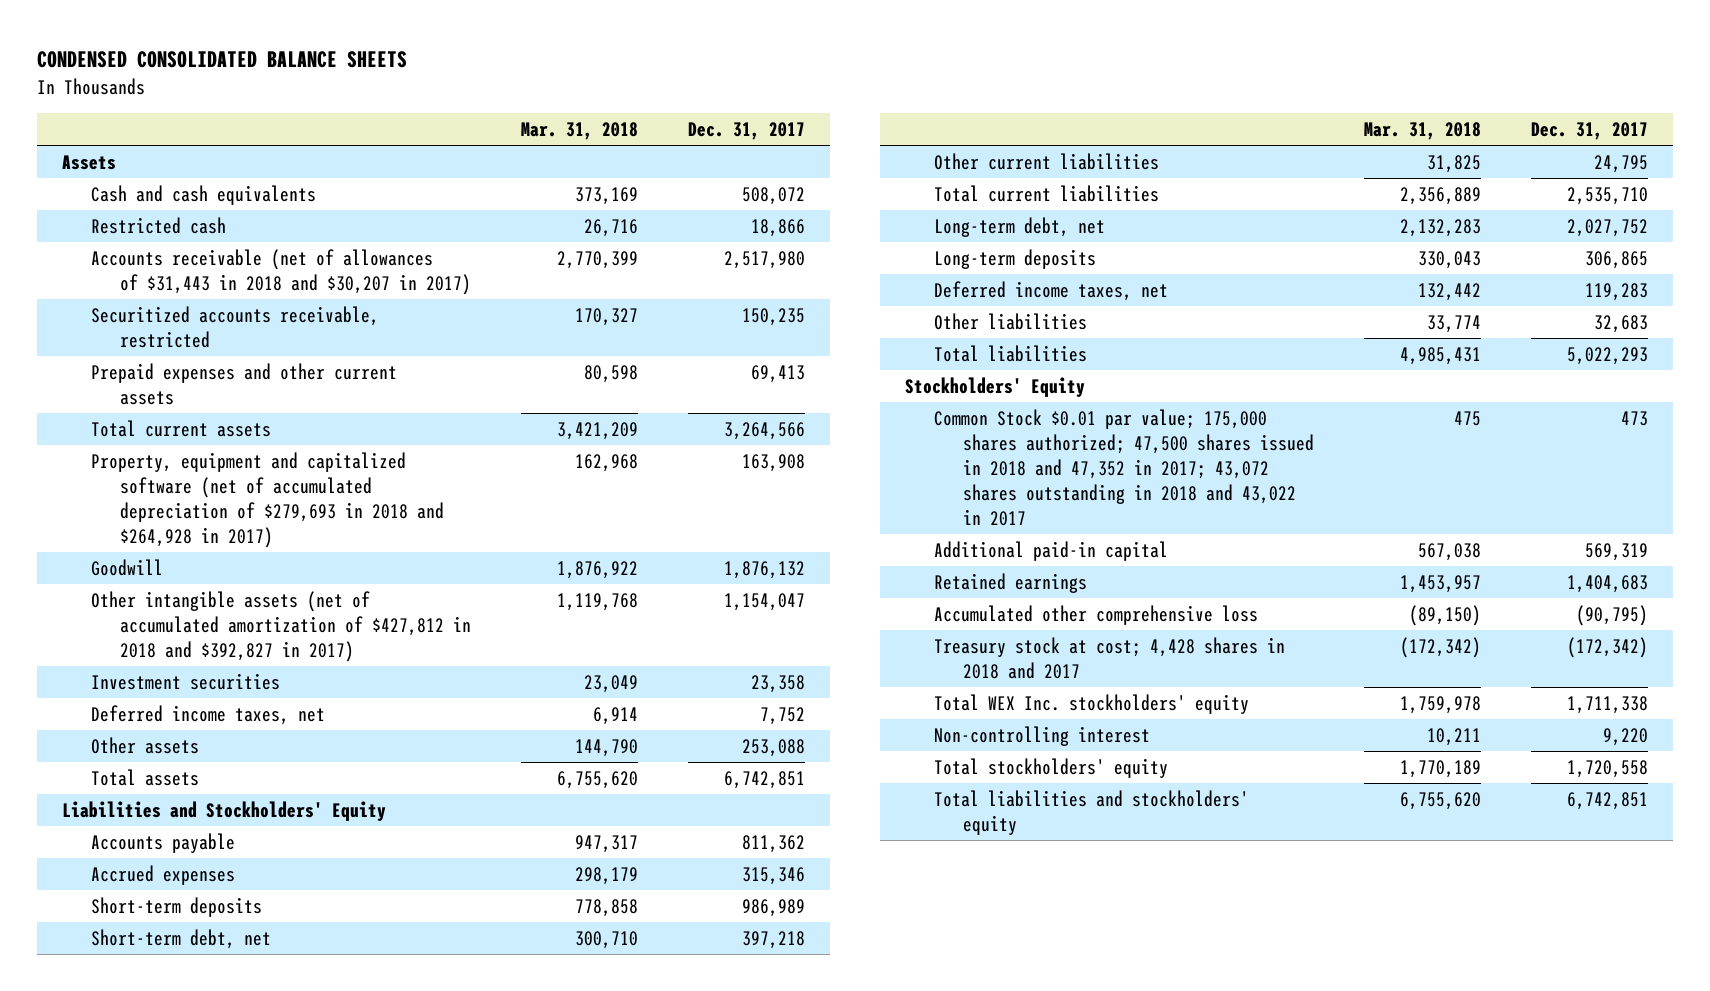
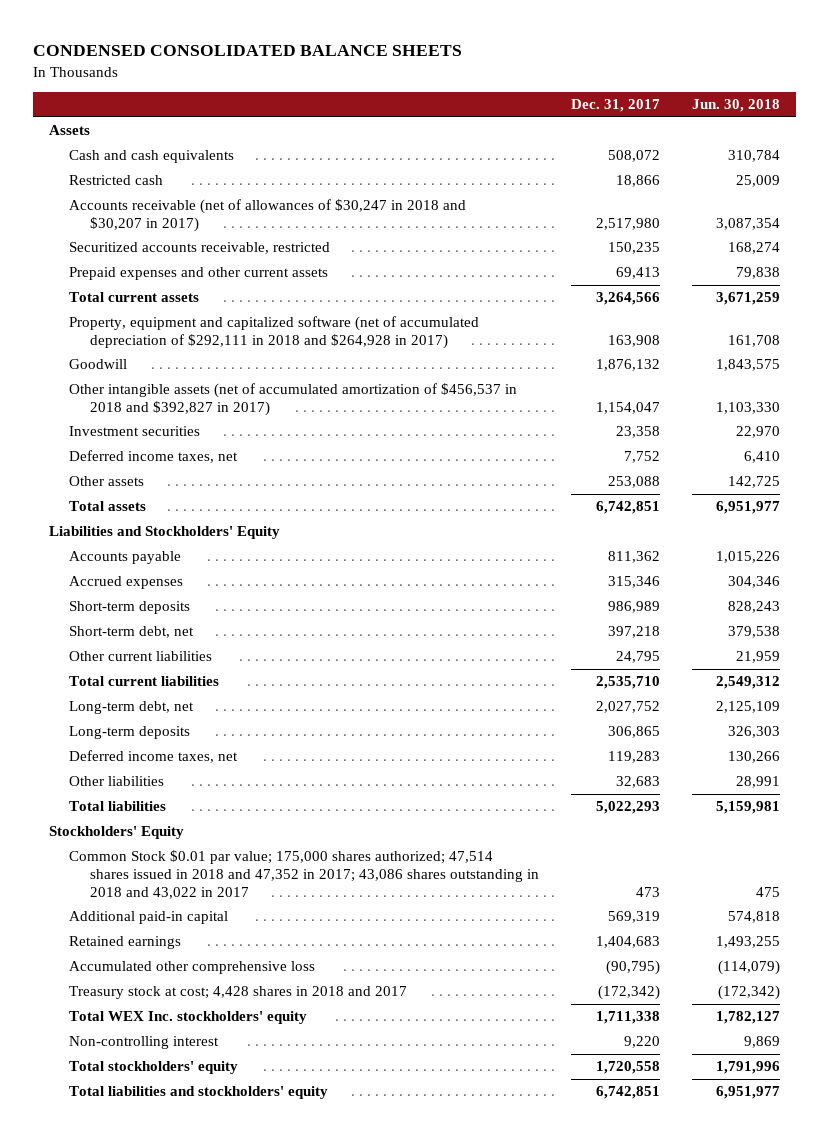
[521,122,639,141] Mar. 31, 2018 -> none
none -> [691,99,780,113] Jun. 30, 2018
[90,248,472,295] Accounts receivable (net of allowances of $31,443 in 2018 and $30,207 in 2017) -> [69,199,467,232] Accounts receivable (net of allowances of $30,247 in 2018 and $30,207 in 2017)
[90,451,445,548] Property, equipment and capitalized software (net of accumulated depreciation of $279,693 in 2018 and $264,928 in 2017) -> [69,316,480,349] Property, equipment and capitalized software (net of accumulated depreciation of $292,111 in 2018 and $264,928 in 2017)
[90,590,472,662] Other intangible assets (net of accumulated amortization of $427,812 in 2018 and $392,827 in 2017) -> [69,383,518,416] Other intangible assets (net of accumulated amortization of $456,537 in 2018 and $392,827 in 2017)
[933,408,1314,526] Common Stock $0.01 par value; 175,000 shares authorized; 47,500 shares issued in 2018 and 47,352 in 2017; 43,072 shares outstanding in 2018 and 43,022 in 2017 -> [69,850,539,899] Common Stock $0.01 par value; 175,000 shares authorized; 47,514 shares issued in 2018 and 47,352 in 2017; 43,086 shares outstanding in 2018 and 43,022 in 2017

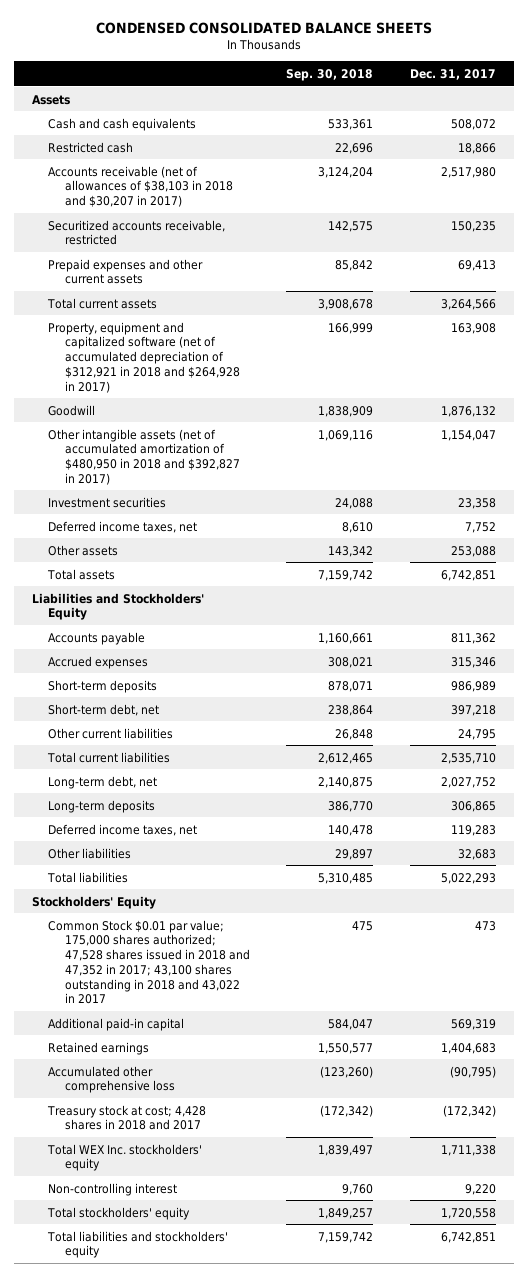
[691,99,780,113] Jun. 30, 2018 -> none
none -> [286,68,374,81] Sep. 30, 2018
[69,199,467,232] Accounts receivable (net of allowances of $30,247 in 2018 and $30,207 in 2017) -> [48,165,233,208] Accounts receivable (net of allowances of $38,103 in 2018 and $30,207 in 2017)
[69,316,480,349] Property, equipment and capitalized software (net of accumulated depreciation of $292,111 in 2018 and $264,928 in 2017) -> [48,321,240,393] Property, equipment and capitalized software (net of accumulated depreciation of $312,921 in 2018 and $264,928 in 2017)
[69,383,518,416] Other intangible assets (net of accumulated amortization of $456,537 in 2018 and $392,827 in 2017) -> [48,428,240,485] Other intangible assets (net of accumulated amortization of $480,950 in 2018 and $392,827 in 2017)
[69,850,539,899] Common Stock $0.01 par value; 175,000 shares authorized; 47,514 shares issued in 2018 and 47,352 in 2017; 43,086 shares outstanding in 2018 and 43,022 in 2017 -> [48,919,250,1005] Common Stock $0.01 par value; 175,000 shares authorized; 47,528 shares issued in 2018 and 47,352 in 2017; 43,100 shares outstanding in 2018 and 43,022 in 2017

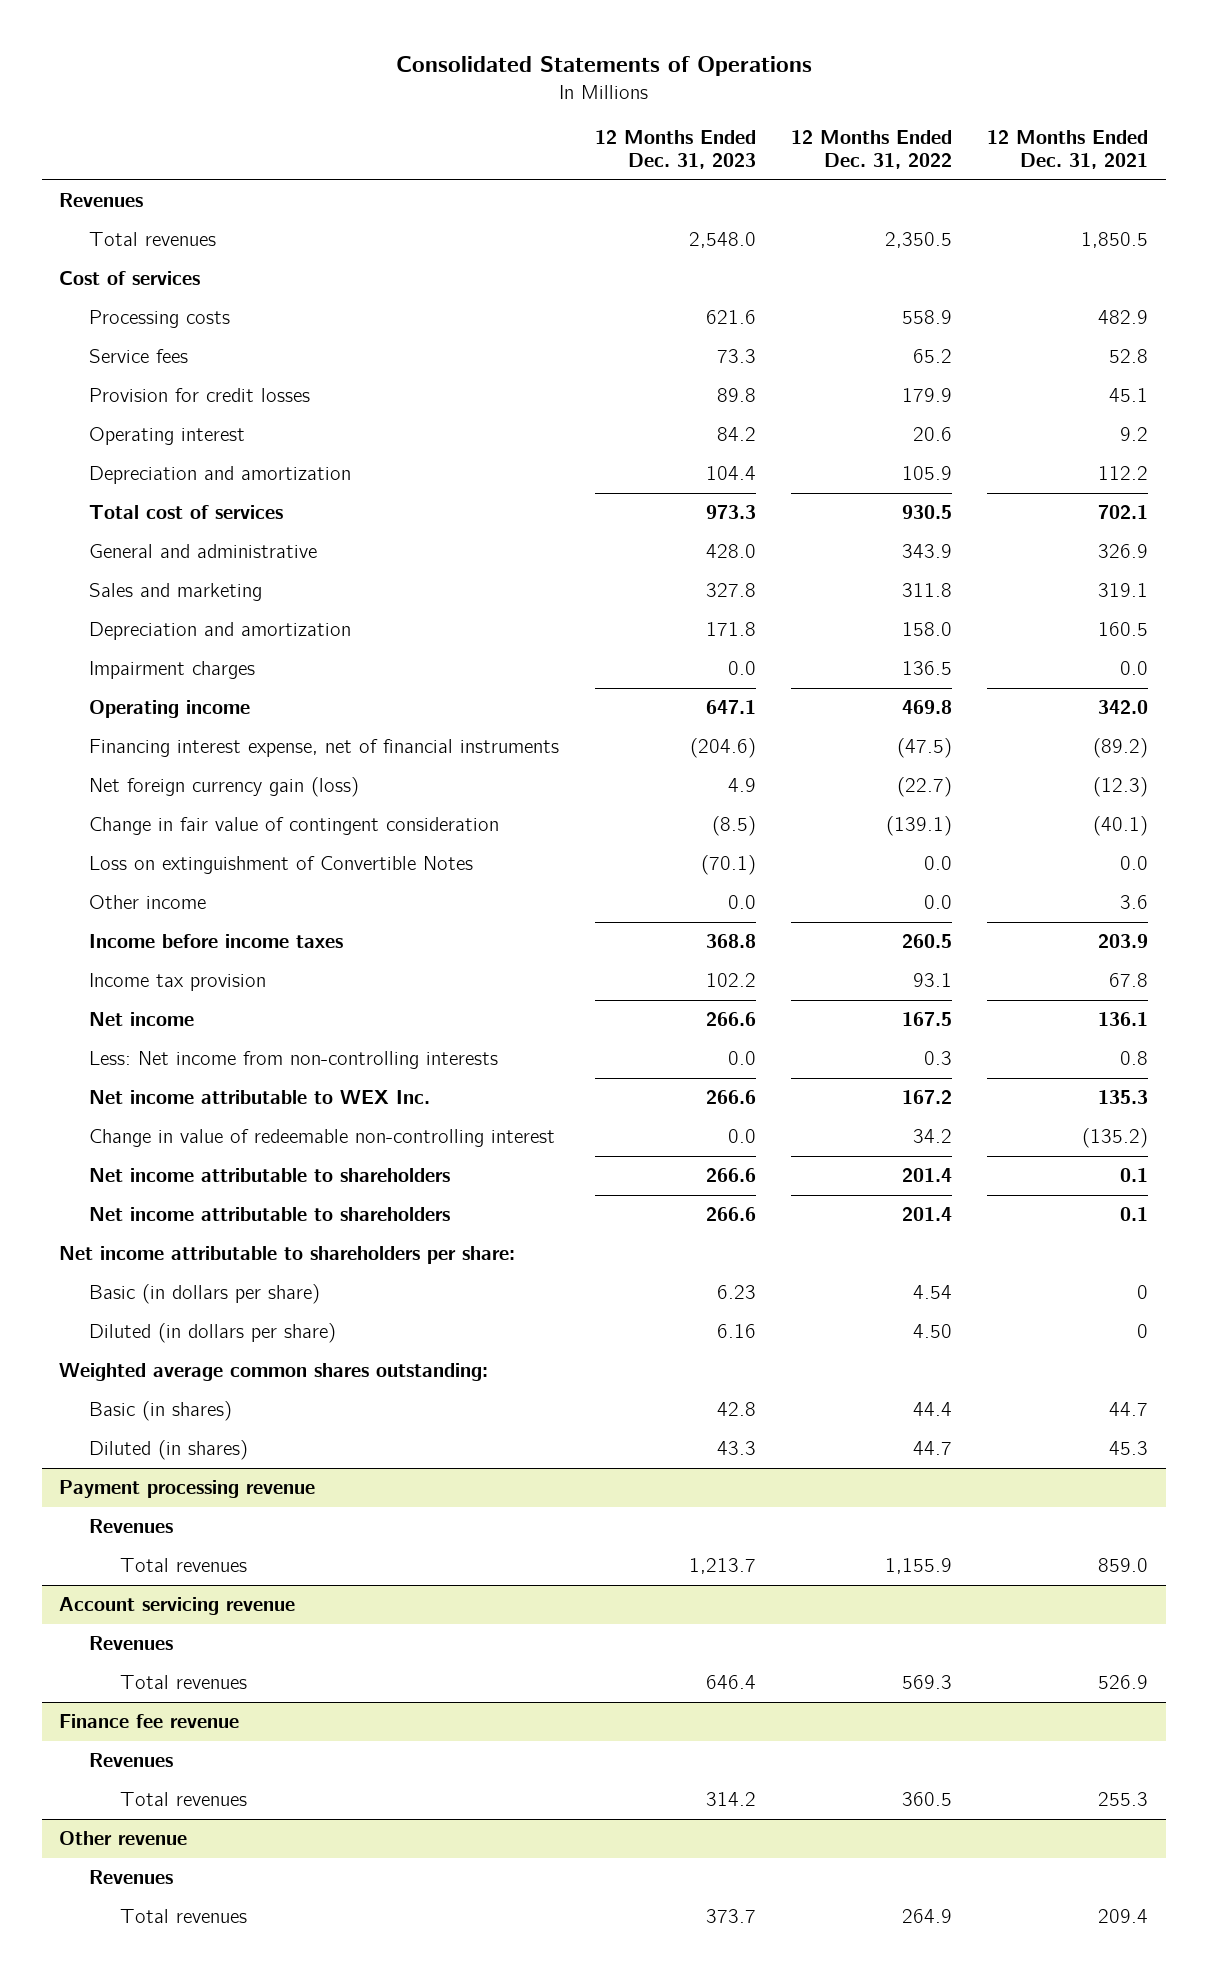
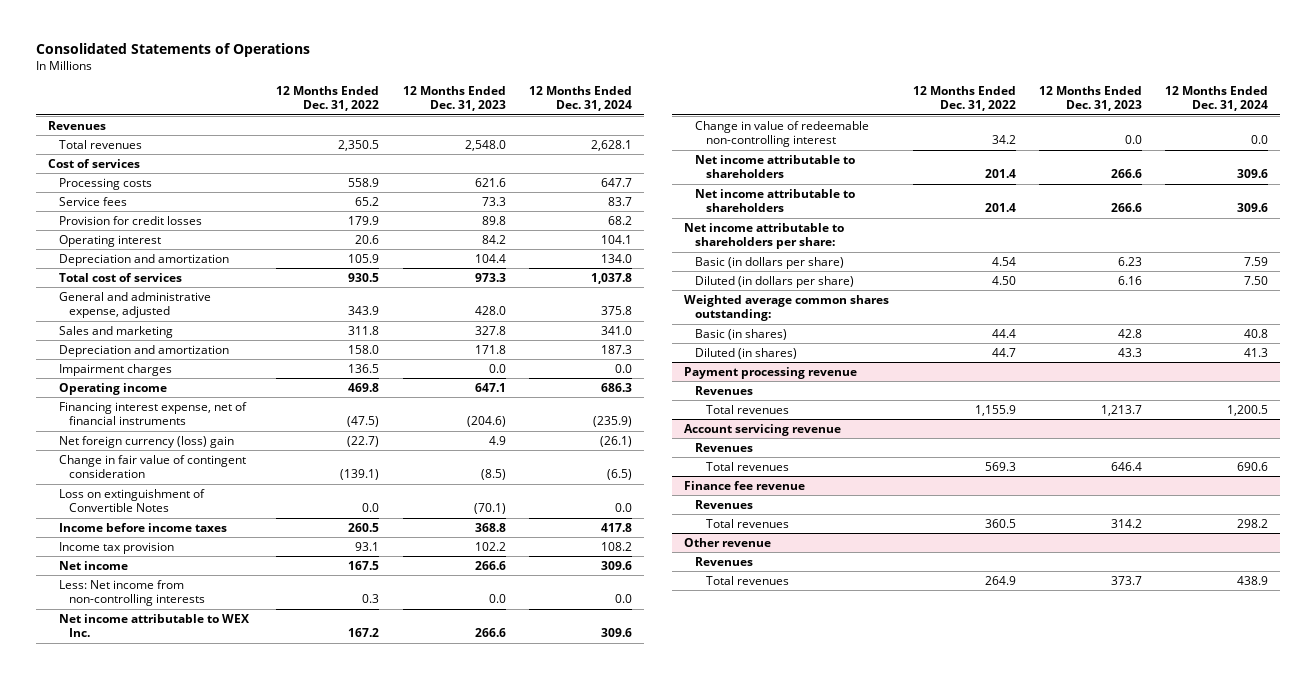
[987,130,1149,170] 12 Months Ended Dec. 31, 2021 -> none
none -> [528,85,632,112] 12 Months Ended Dec. 31, 2024
[89,544,318,559] General and administrative -> [58,291,211,319] General and administrative expense, adjusted
[89,777,360,798] Net foreign currency gain (loss) -> [58,435,234,448] Net foreign currency (loss) gain
[89,895,207,910] Other income -> none

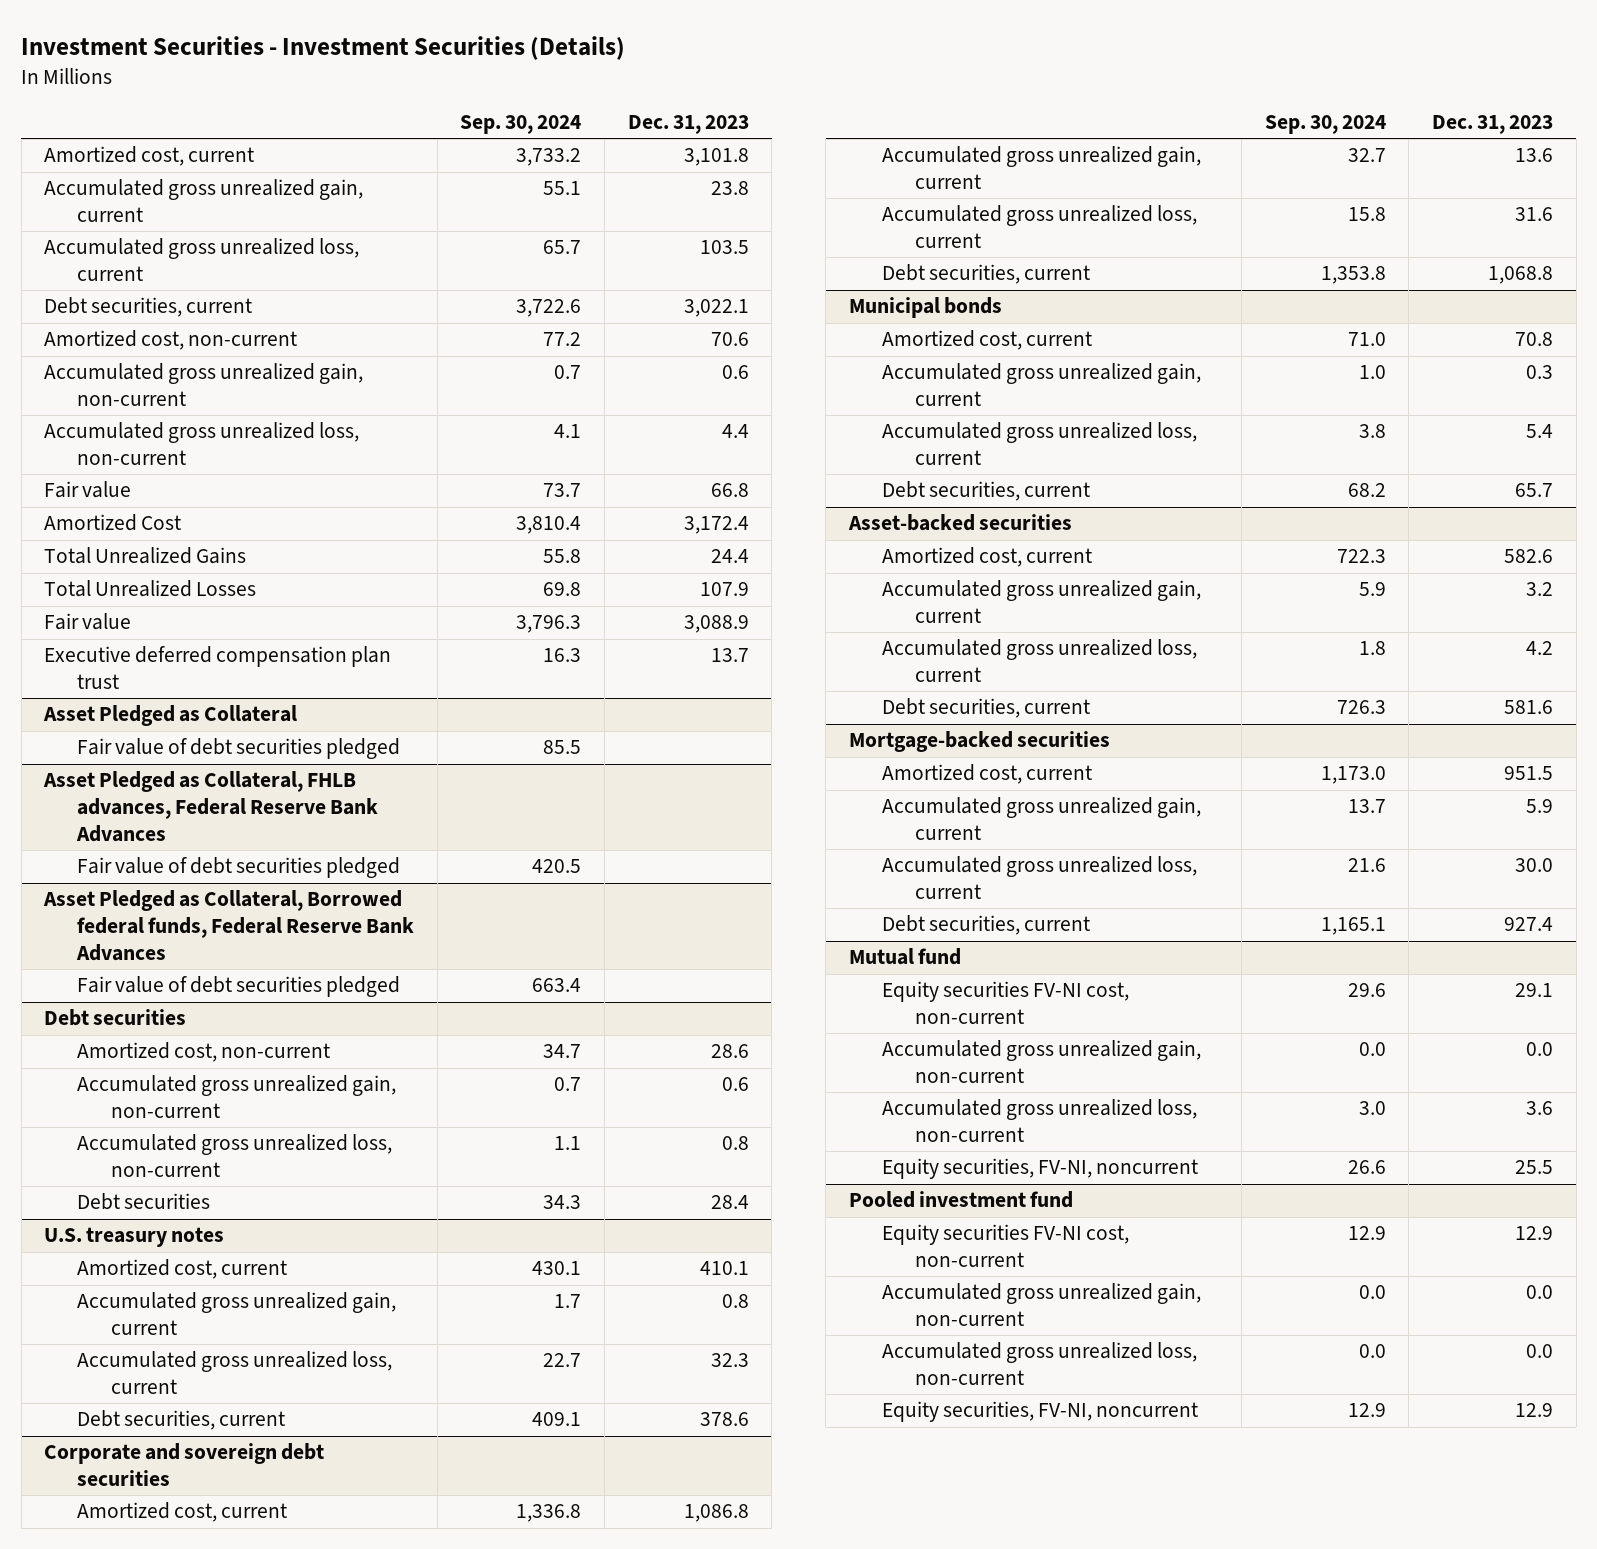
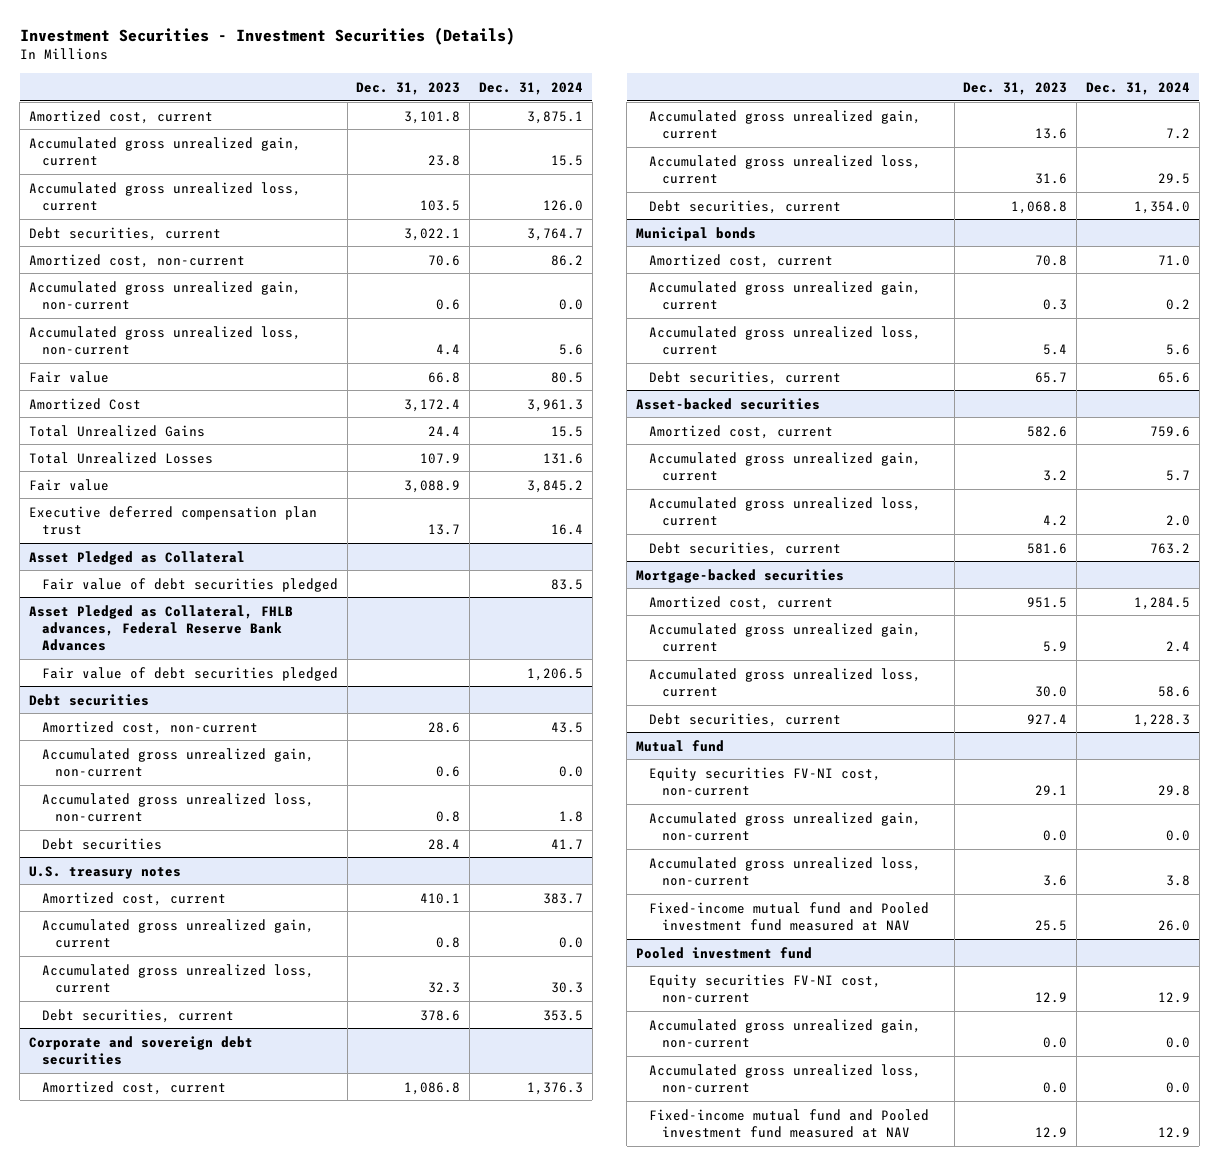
[460,114,582,134] Sep. 30, 2024 -> none
none -> [478,81,583,95] Dec. 31, 2024
[43,890,415,961] Asset Pledged as Collateral, Borrowed federal funds, Federal Reserve Bank Advances -> none
[77,976,401,998] Fair value of debt securities pledged -> none
[881,1158,1198,1180] Equity securities, FV-NI, noncurrent -> [648,901,929,931] Fixed-income mutual fund and Pooled investment fund measured at NAV
[881,1401,1198,1423] Equity securities, FV-NI, noncurrent -> [648,1108,929,1138] Fixed-income mutual fund and Pooled investment fund measured at NAV

